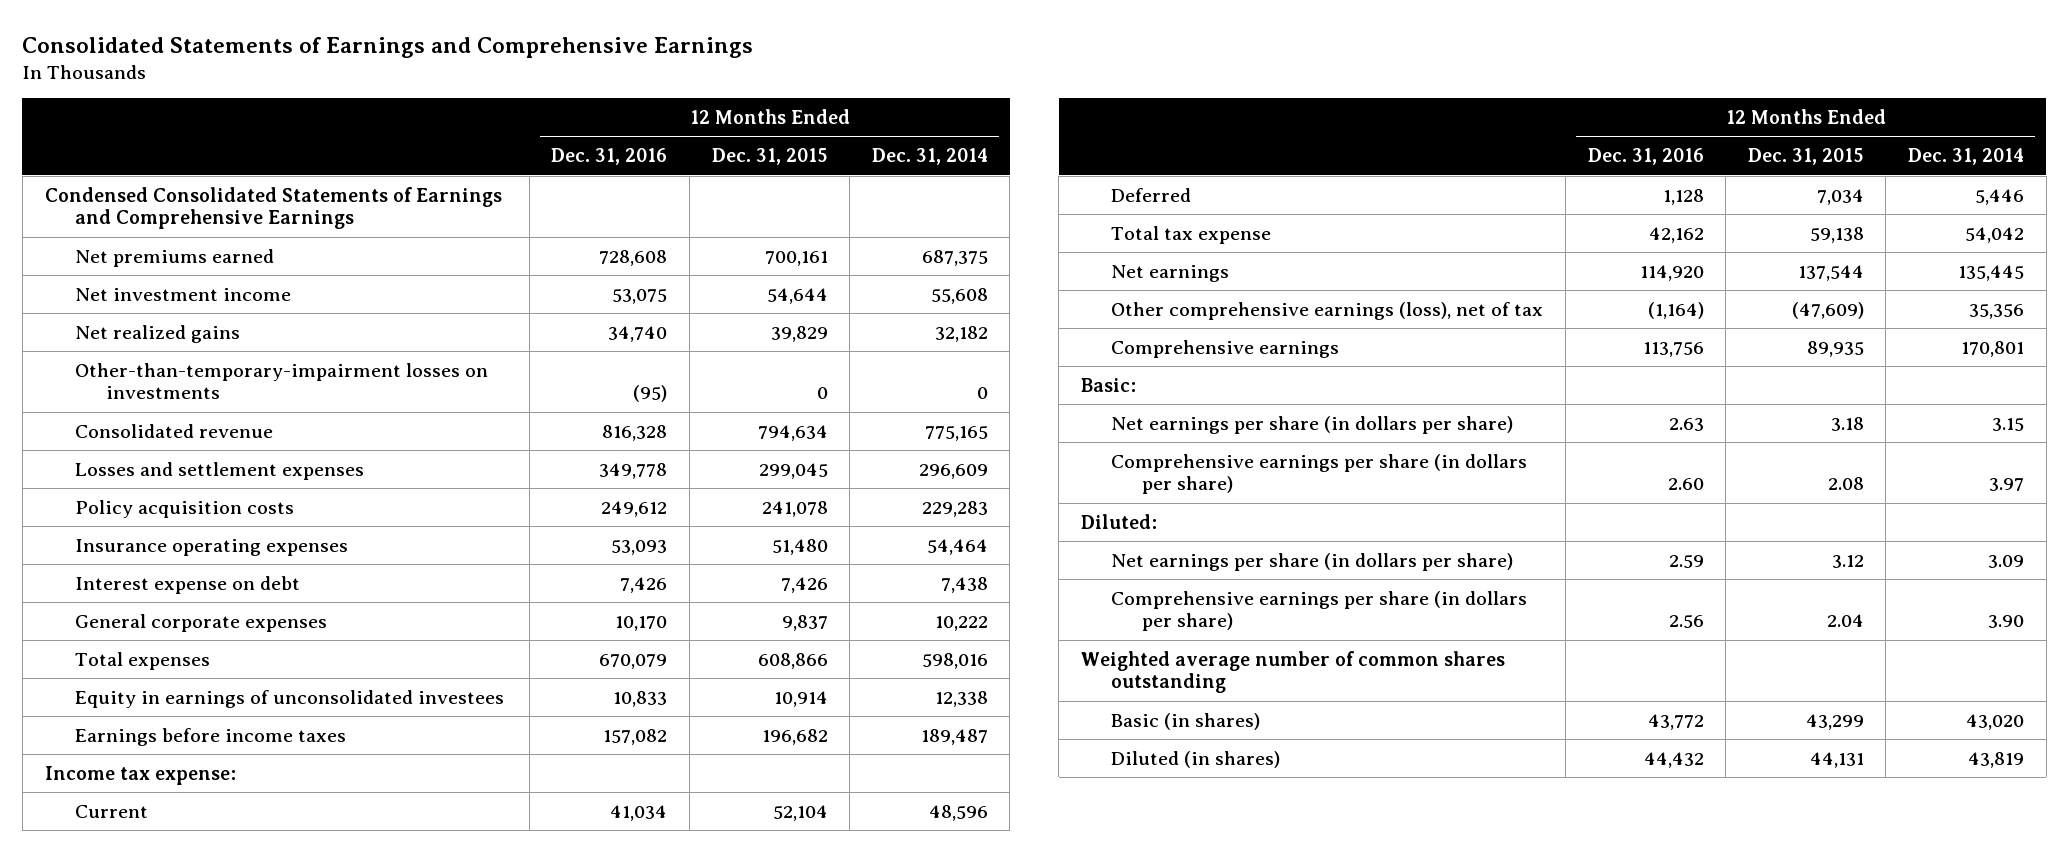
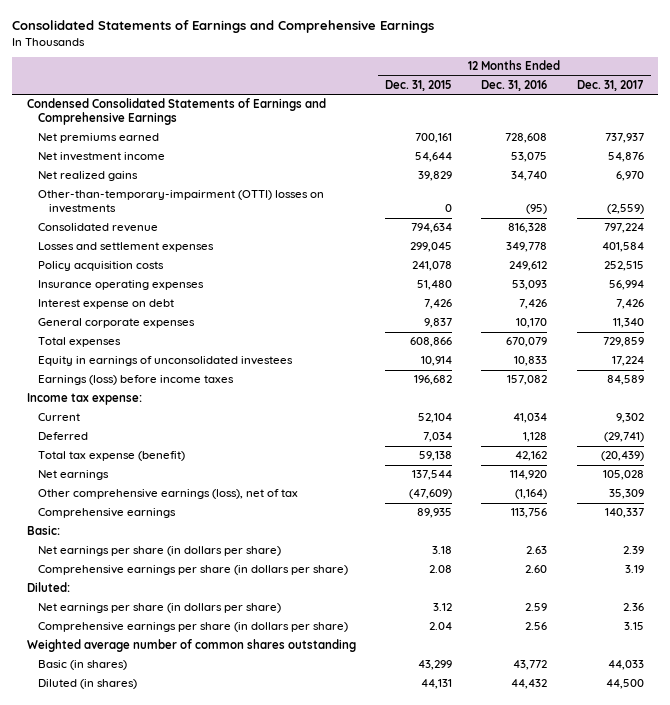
[871,148,988,166] Dec. 31, 2014 -> none
none -> [576,80,644,92] Dec. 31, 2017
[75,362,489,400] Other-than-temporary-impairment losses on investments -> [37,190,324,214] Other-than-temporary-impairment (OTTI) losses on investments
[75,727,347,746] Earnings before income taxes -> [37,375,234,386] Earnings (loss) before income taxes
[1111,225,1272,244] Total tax expense -> [37,451,185,462] Total tax expense (benefit)

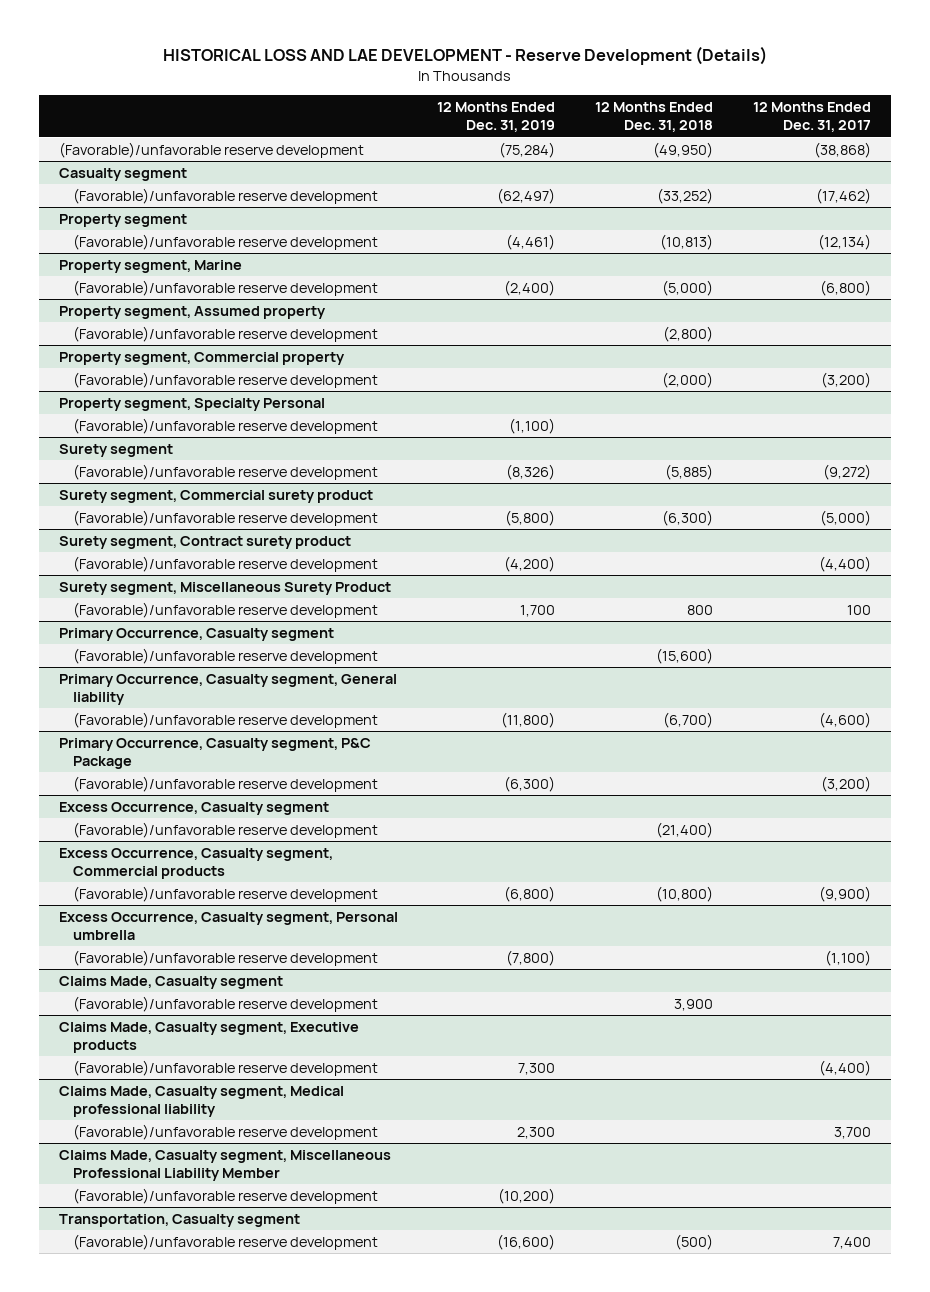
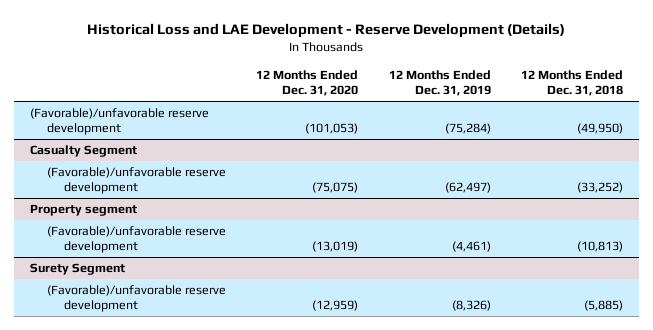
[162,46,767,66] HISTORICAL LOSS AND LAE DEVELOPMENT - Reserve Development (Details) -> [87,23,566,39] Historical Loss and LAE Development - Reserve Development (Details)
[753,102,872,133] 12 Months Ended Dec. 31, 2017 -> none
none -> [256,69,359,97] 12 Months Ended Dec. 31, 2020
[58,168,187,182] Casualty segment -> [29,144,137,157] Casualty Segment
[58,260,242,274] Property segment, Marine -> none
[72,280,378,297] (Favorable)/unfavorable reserve development -> none
[58,306,326,320] Property segment, Assumed property -> none
[72,326,378,343] (Favorable)/unfavorable reserve development -> none
[58,352,345,366] Property segment, Commercial property -> none
[72,372,378,389] (Favorable)/unfavorable reserve development -> none
[58,398,325,412] Property segment, Specialty Personal -> none
[72,418,378,435] (Favorable)/unfavorable reserve development -> none
[58,444,173,458] Surety segment -> [29,262,125,275] Surety Segment
[58,490,373,504] Surety segment, Commercial surety product -> none
[72,510,378,527] (Favorable)/unfavorable reserve development -> none
[58,536,351,550] Surety segment, Contract surety product -> none
[72,556,378,573] (Favorable)/unfavorable reserve development -> none
[58,582,391,596] Surety segment, Miscellaneous Surety Product -> none
[72,602,378,619] (Favorable)/unfavorable reserve development -> none
[58,628,334,642] Primary Occurrence, Casualty segment -> none
[72,648,378,665] (Favorable)/unfavorable reserve development -> none
[58,674,397,705] Primary Occurrence, Casualty segment, General liability -> none
[72,712,378,729] (Favorable)/unfavorable reserve development -> none
[58,738,371,769] Primary Occurrence, Casualty segment, P&C Package -> none
[72,776,378,793] (Favorable)/unfavorable reserve development -> none
[58,802,329,816] Excess Occurrence, Casualty segment -> none
[72,822,378,839] (Favorable)/unfavorable reserve development -> none
[58,848,333,879] Excess Occurrence, Casualty segment, Commercial products -> none
[72,886,378,903] (Favorable)/unfavorable reserve development -> none
[58,912,398,940] Excess Occurrence, Casualty segment, Personal umbrella -> none
[72,950,378,967] (Favorable)/unfavorable reserve development -> none
[58,976,283,990] Claims Made, Casualty segment -> none
[72,996,378,1013] (Favorable)/unfavorable reserve development -> none
[58,1022,359,1053] Claims Made, Casualty segment, Executive products -> none
[72,1060,378,1077] (Favorable)/unfavorable reserve development -> none
[58,1086,344,1117] Claims Made, Casualty segment, Medical professional liability -> none
[72,1124,378,1141] (Favorable)/unfavorable reserve development -> none
[58,1150,391,1181] Claims Made, Casualty segment, Miscellaneous Professional Liability Member -> none
[72,1188,378,1205] (Favorable)/unfavorable reserve development -> none
[58,1214,300,1228] Transportation, Casualty segment -> none
[72,1234,378,1251] (Favorable)/unfavorable reserve development -> none

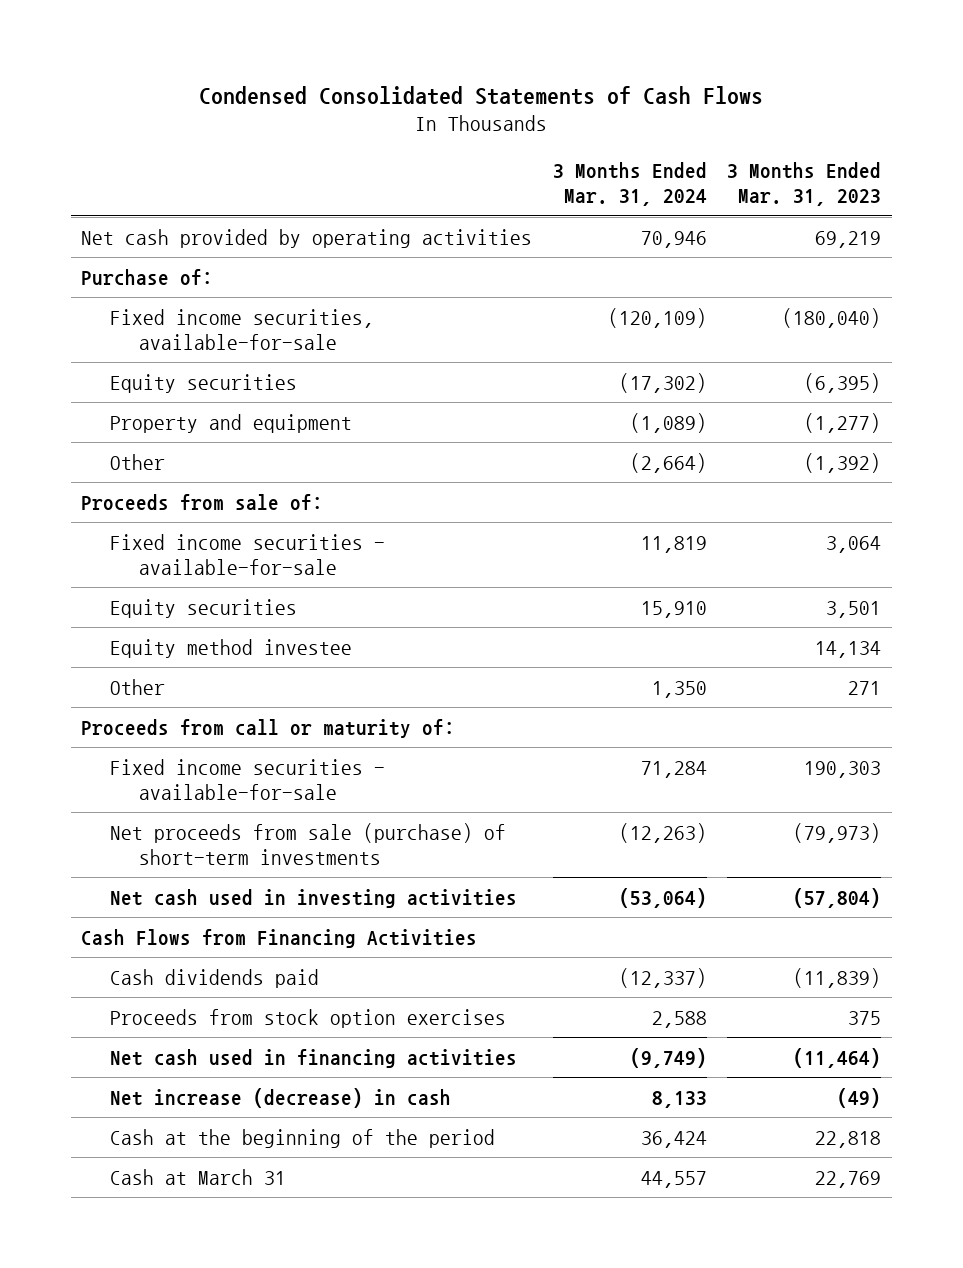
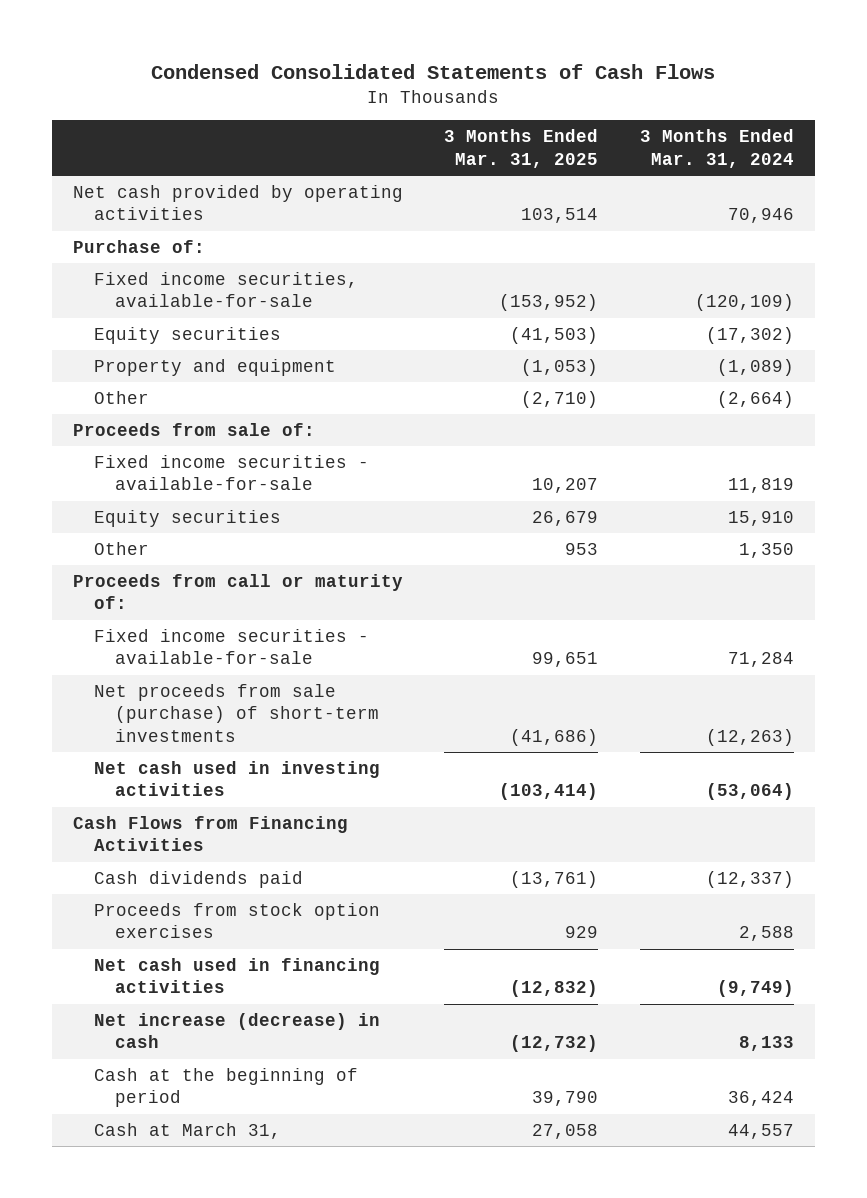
[727,162,882,207] 3 Months Ended Mar. 31, 2023 -> none
none -> [444,129,599,168] 3 Months Ended Mar. 31, 2025
[110,638,353,658] Equity method investee -> none
[110,1128,496,1148] Cash at the beginning of the period -> [93,1067,358,1108] Cash at the beginning of period
[110,1168,287,1185] Cash at March 31 -> [93,1122,281,1139] Cash at March 31,

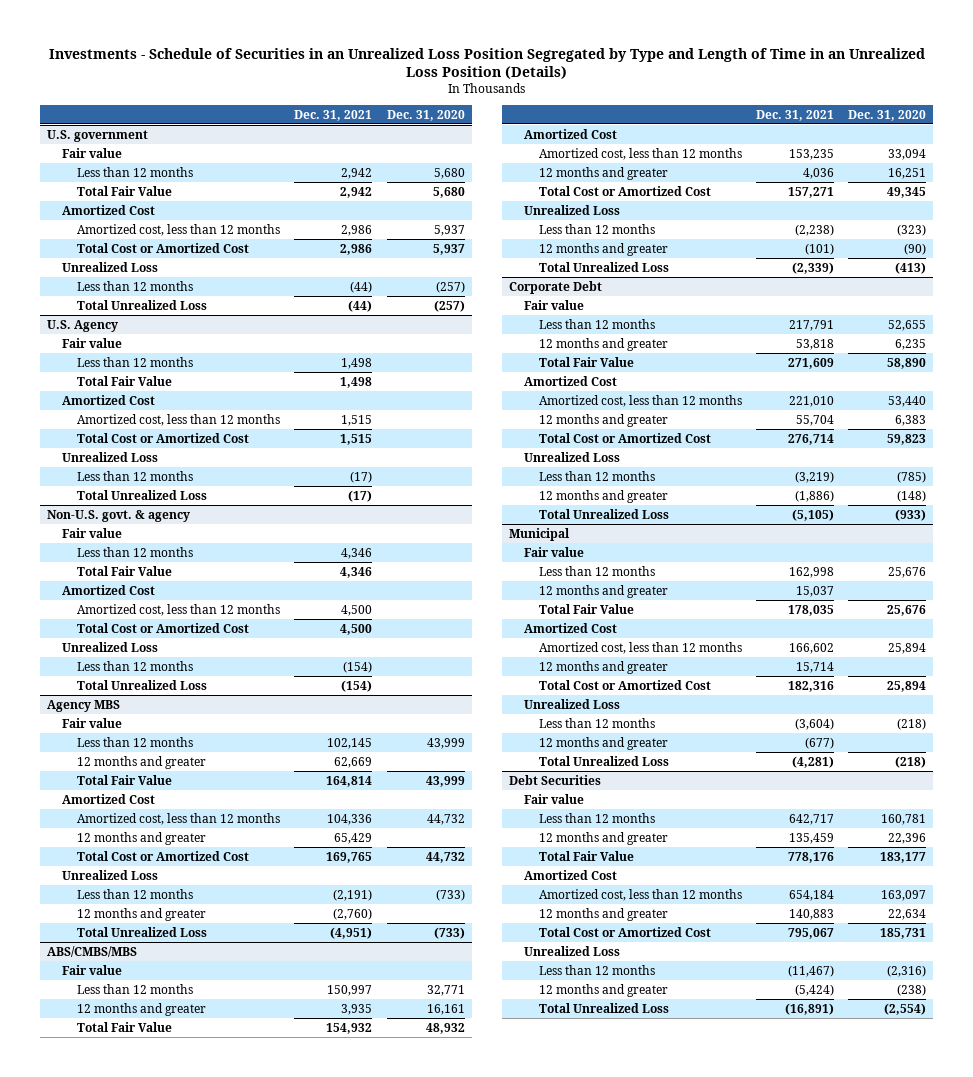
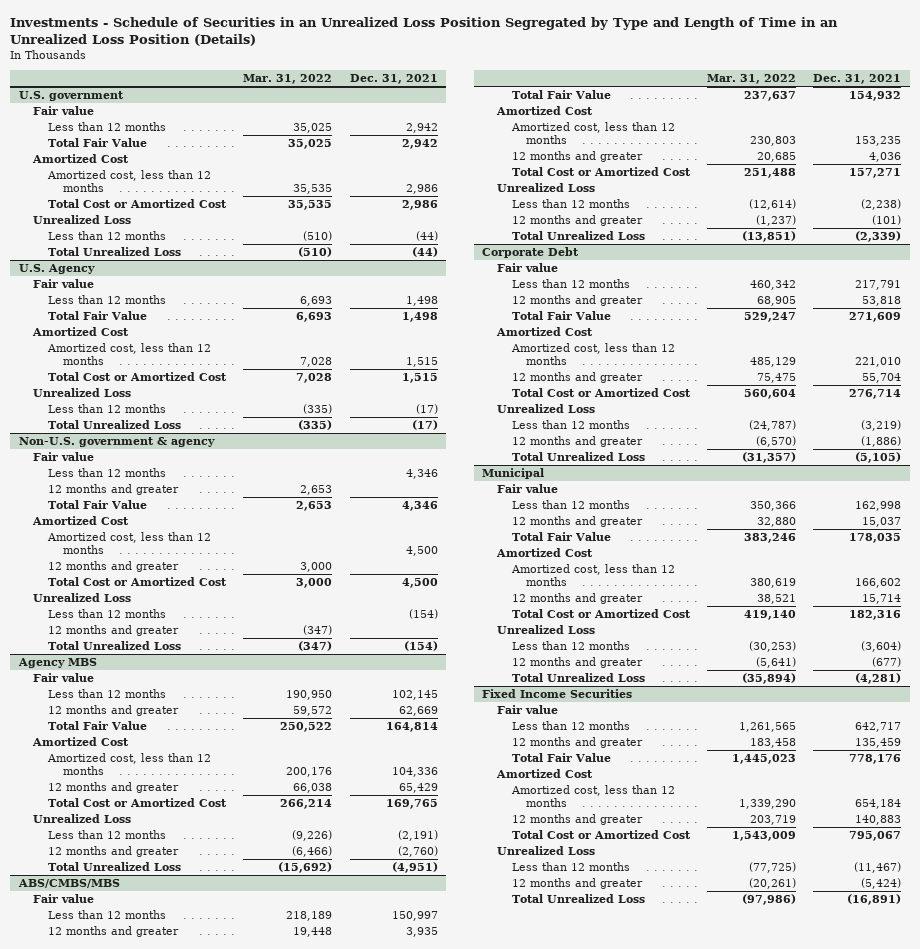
[386,109,465,121] Dec. 31, 2020 -> none
none -> [243,74,333,85] Mar. 31, 2022
[47,509,191,522] Non-U.S. govt. & agency -> [18,437,215,448] Non-U.S. government & agency
none -> [48,484,180,496] 12 months and greater
none -> [48,561,180,573] 12 months and greater
none -> [48,625,180,637] 12 months and greater
[508,774,601,785] Debt Securities -> [482,689,633,699] Fixed Income Securities

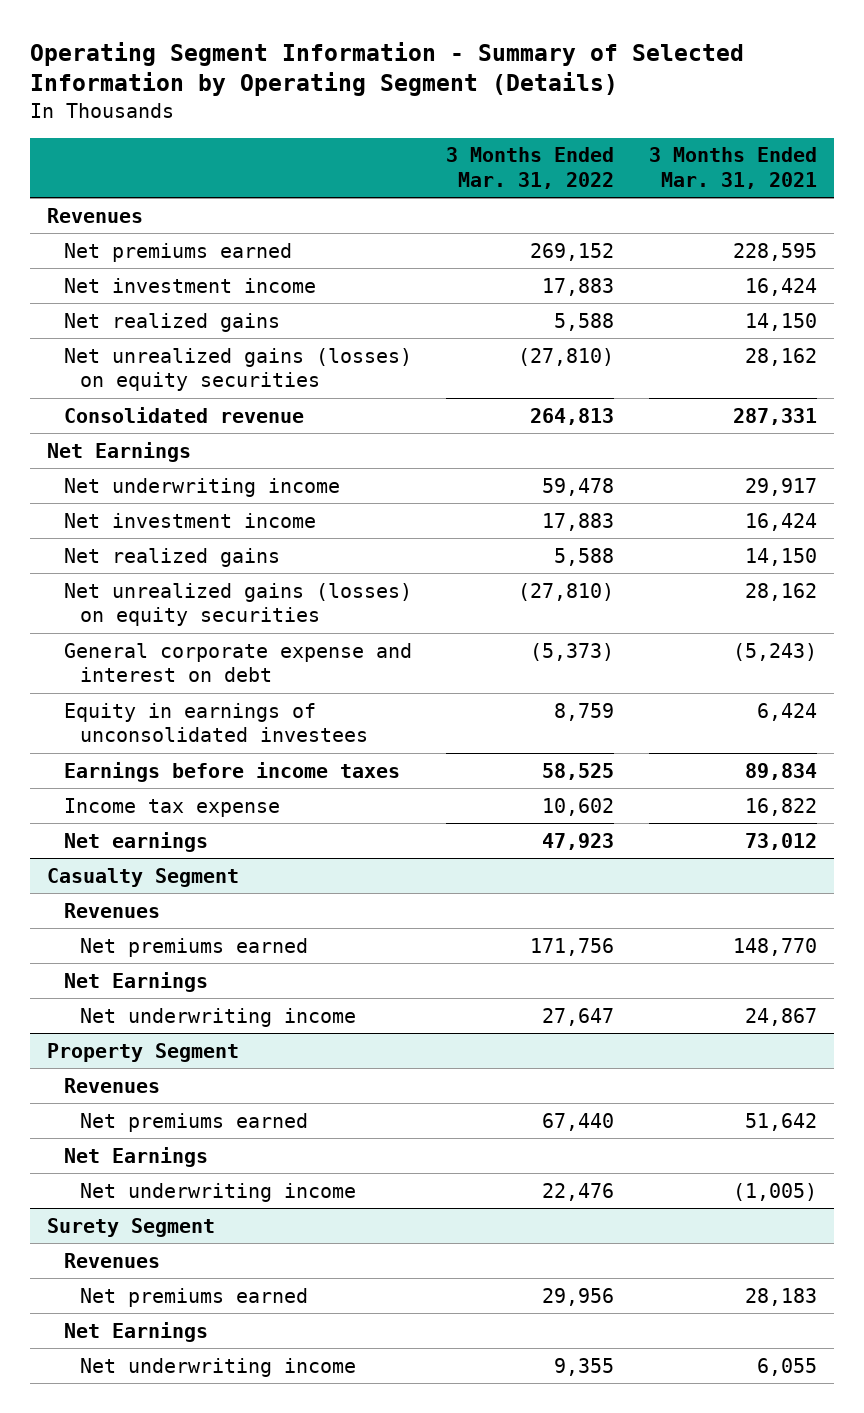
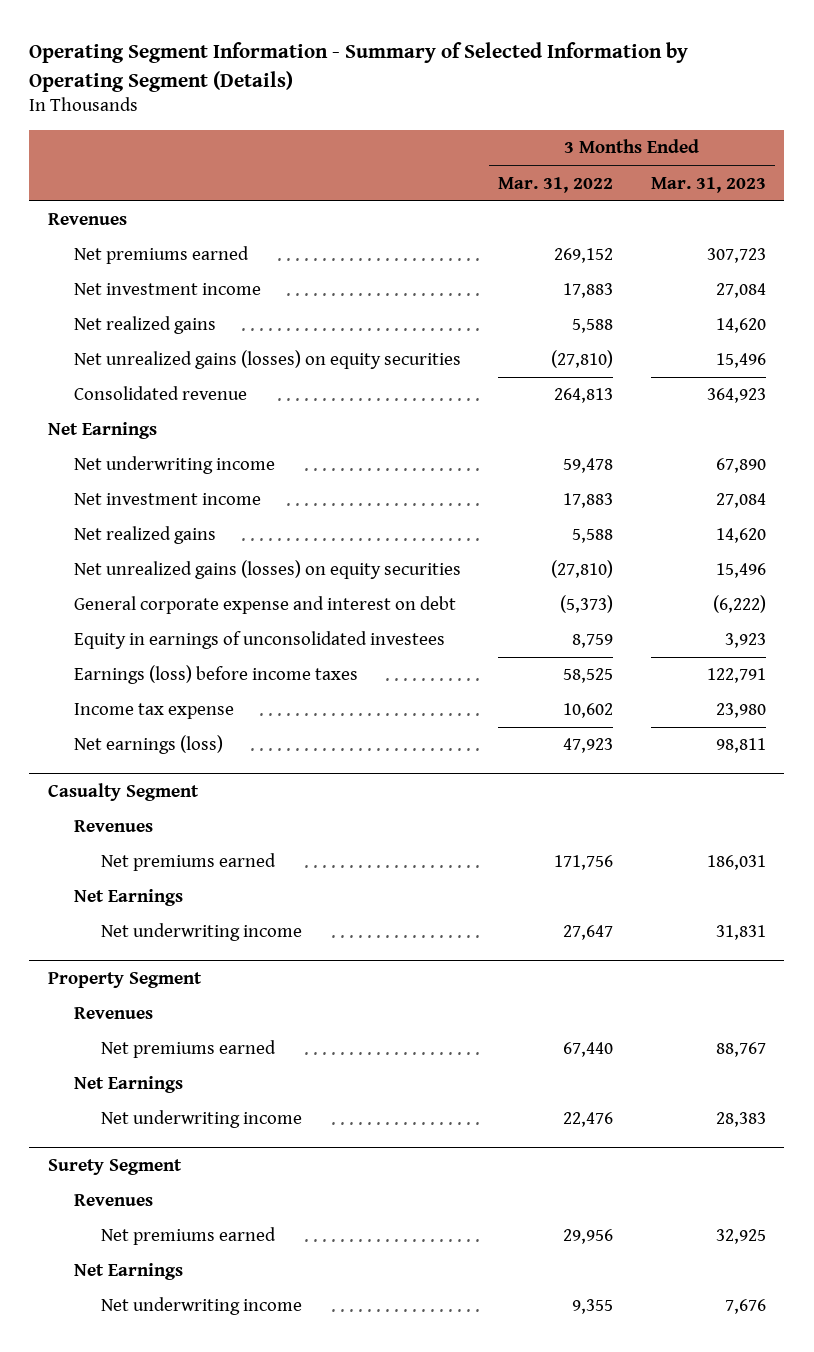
[648,147,817,189] 3 Months Ended Mar. 31, 2021 -> none
none -> [650,176,766,193] Mar. 31, 2023
[63,761,400,782] Earnings before income taxes -> [74,665,359,685] Earnings (loss) before income taxes
[63,831,208,852] Net earnings -> [74,735,224,755] Net earnings (loss)

